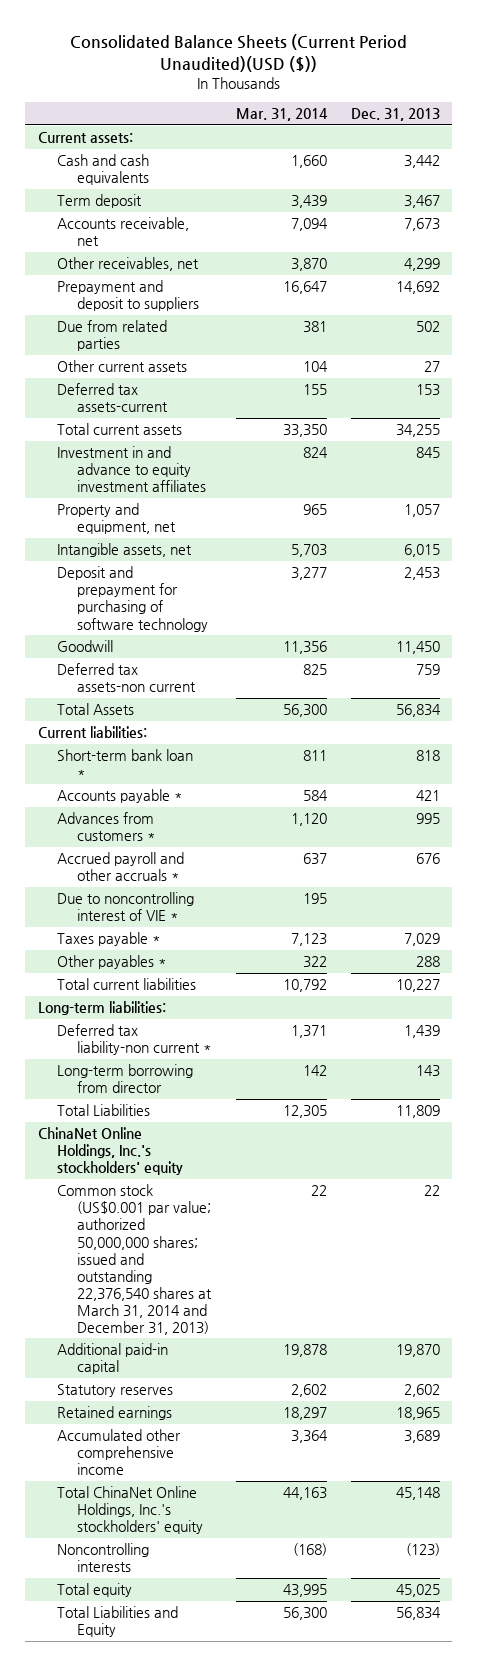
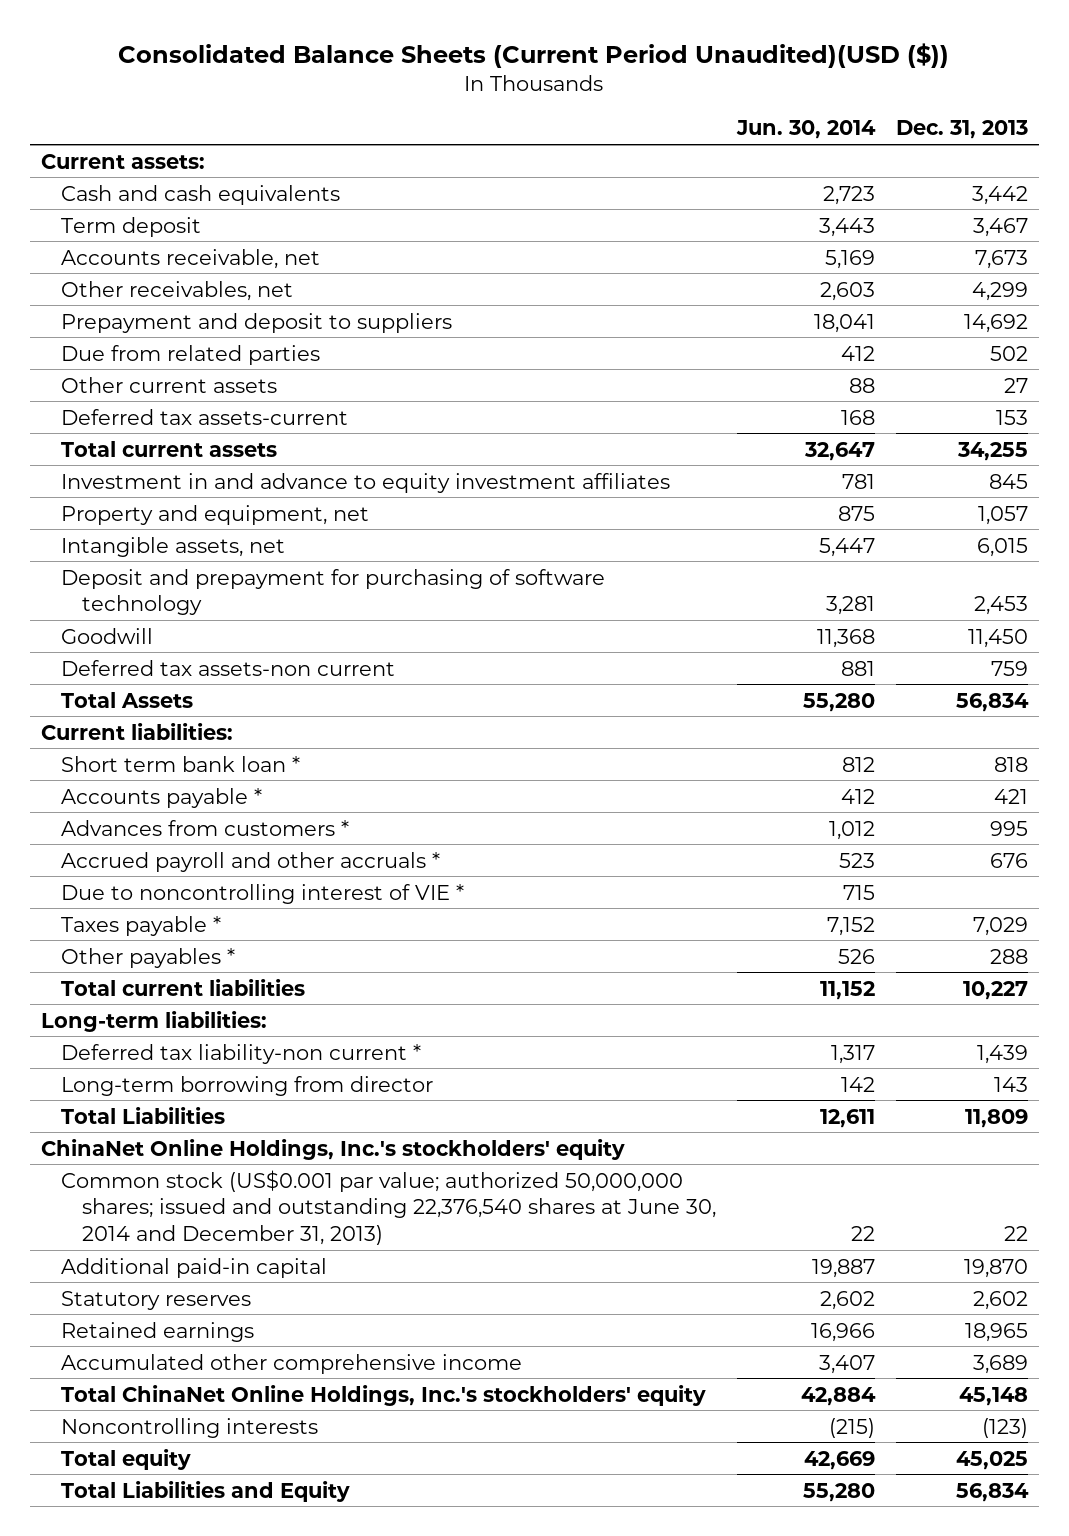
[235,108,328,122] Mar. 31, 2014 -> none
none -> [736,120,877,140] Jun. 30, 2014
[57,749,194,778] Short-term bank loan * -> [61,755,301,772] Short term bank loan *
[57,1184,213,1335] Common stock (US$0.001 par value; authorized 50,000,000 shares; issued and outstanding 22,376,540 shares at March 31, 2014 and December 31, 2013) -> [61,1169,717,1246] Common stock (US$0.001 par value; authorized 50,000,000 shares; issued and outstanding 22,376,540 shares at June 30, 2014 and December 31, 2013)

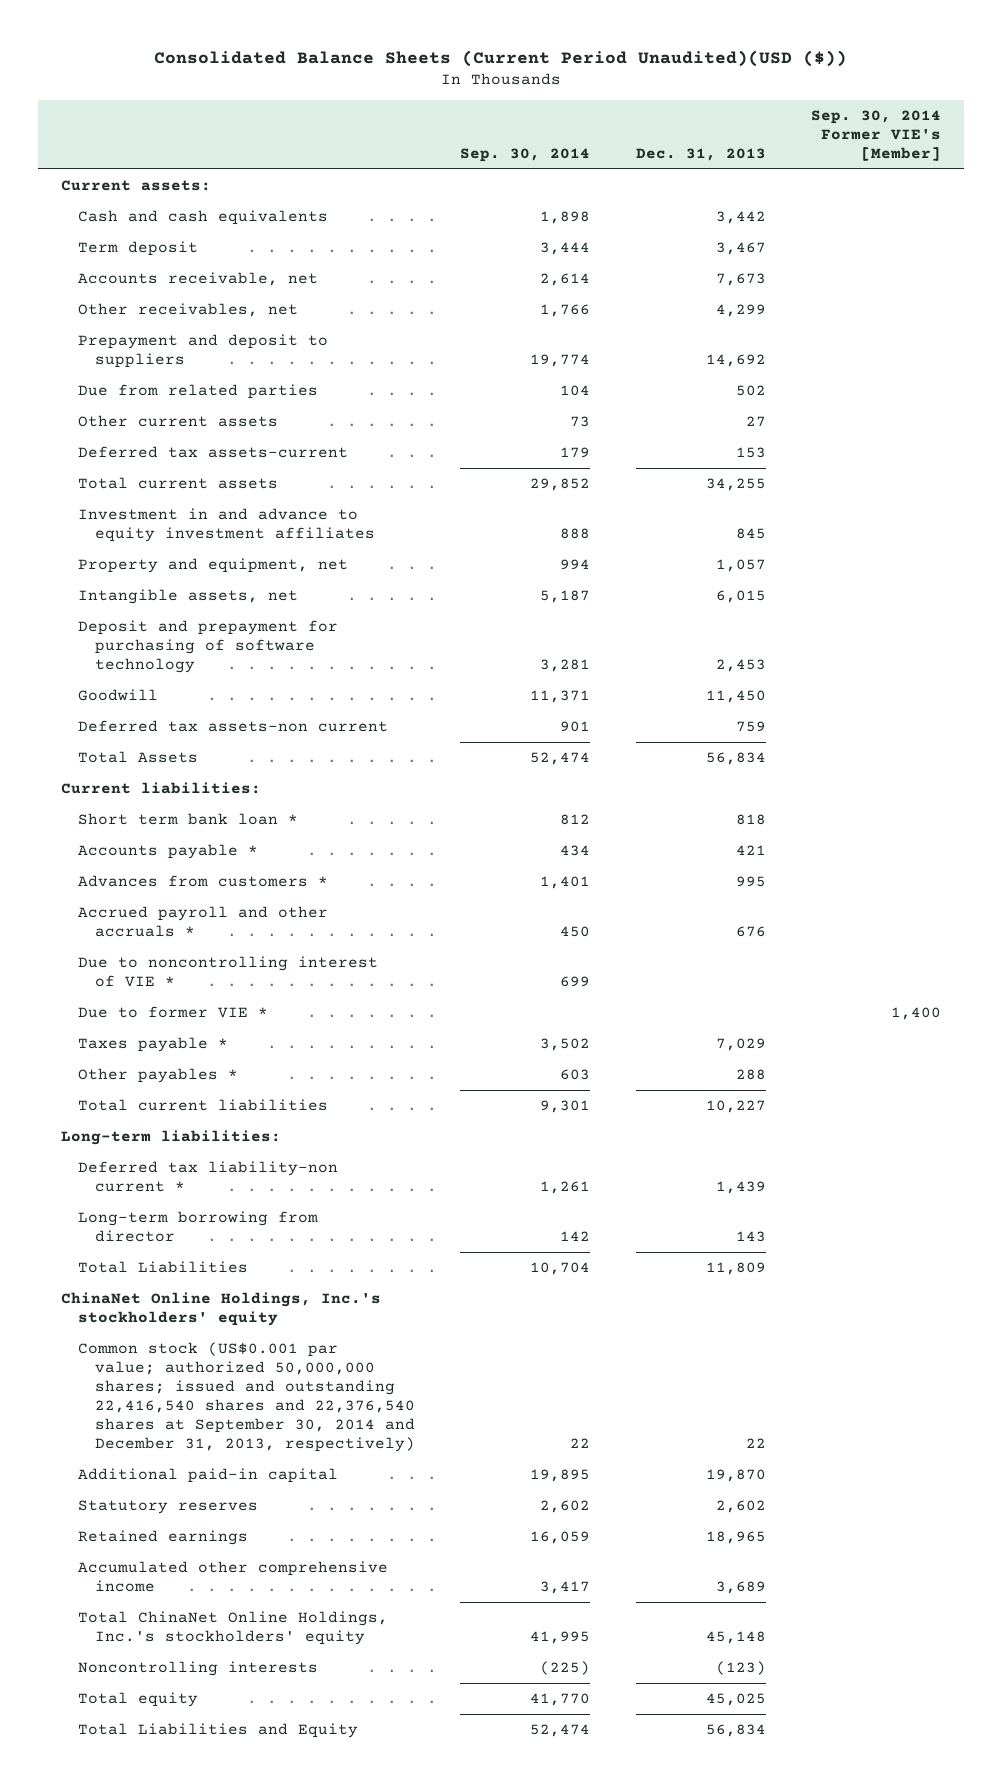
[736,120,877,140] Jun. 30, 2014 -> none
none -> [460,147,591,162] Sep. 30, 2014
none -> [811,110,942,161] Sep. 30, 2014 Former VIE's [Member]
none -> [77,1006,268,1019] Due to former VIE *
[61,1169,717,1246] Common stock (US$0.001 par value; authorized 50,000,000 shares; issued and outstanding 22,376,540 shares at June 30, 2014 and December 31, 2013) -> [77,1342,415,1452] Common stock (US$0.001 par value; authorized 50,000,000 shares; issued and outstanding 22,416,540 shares and 22,376,540 shares at September 30, 2014 and December 31, 2013, respectively)

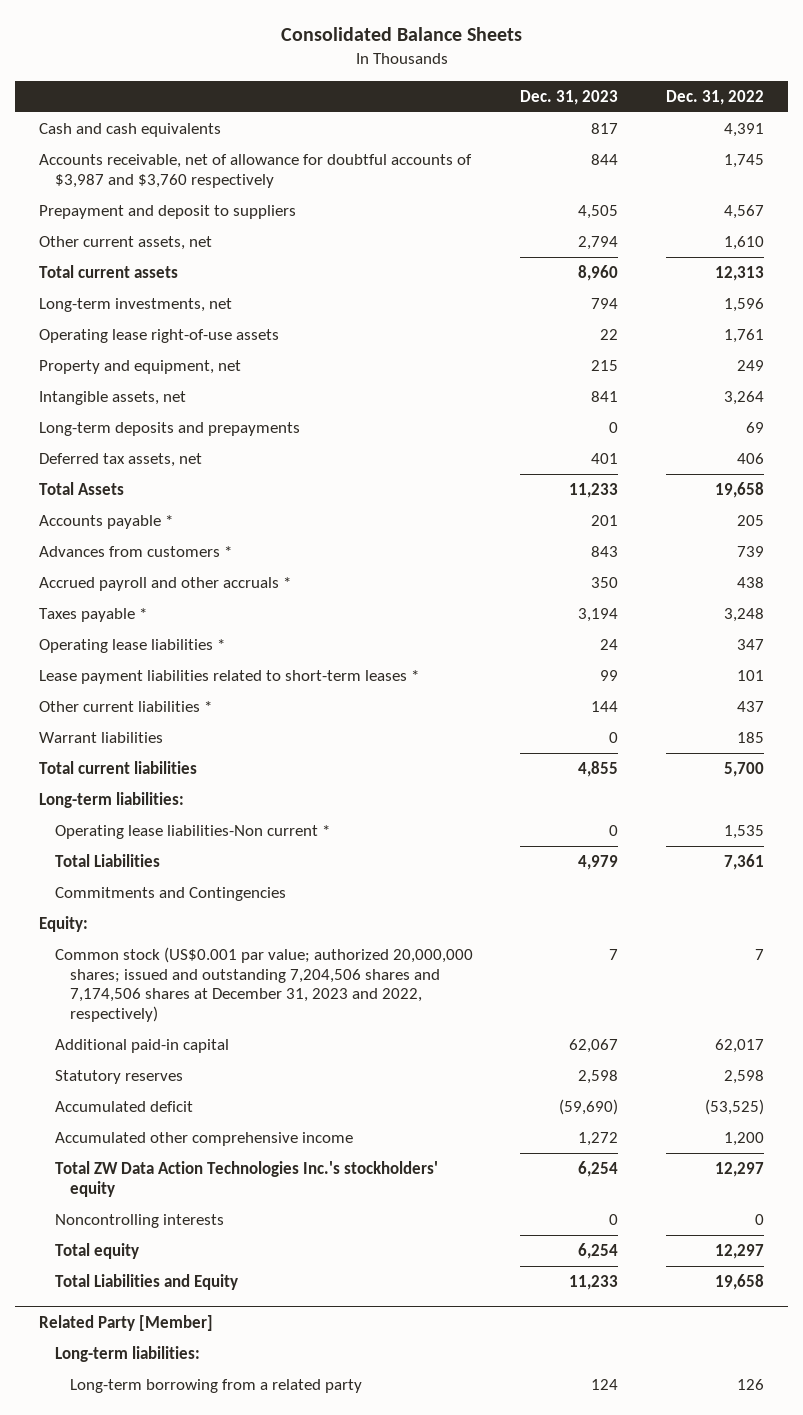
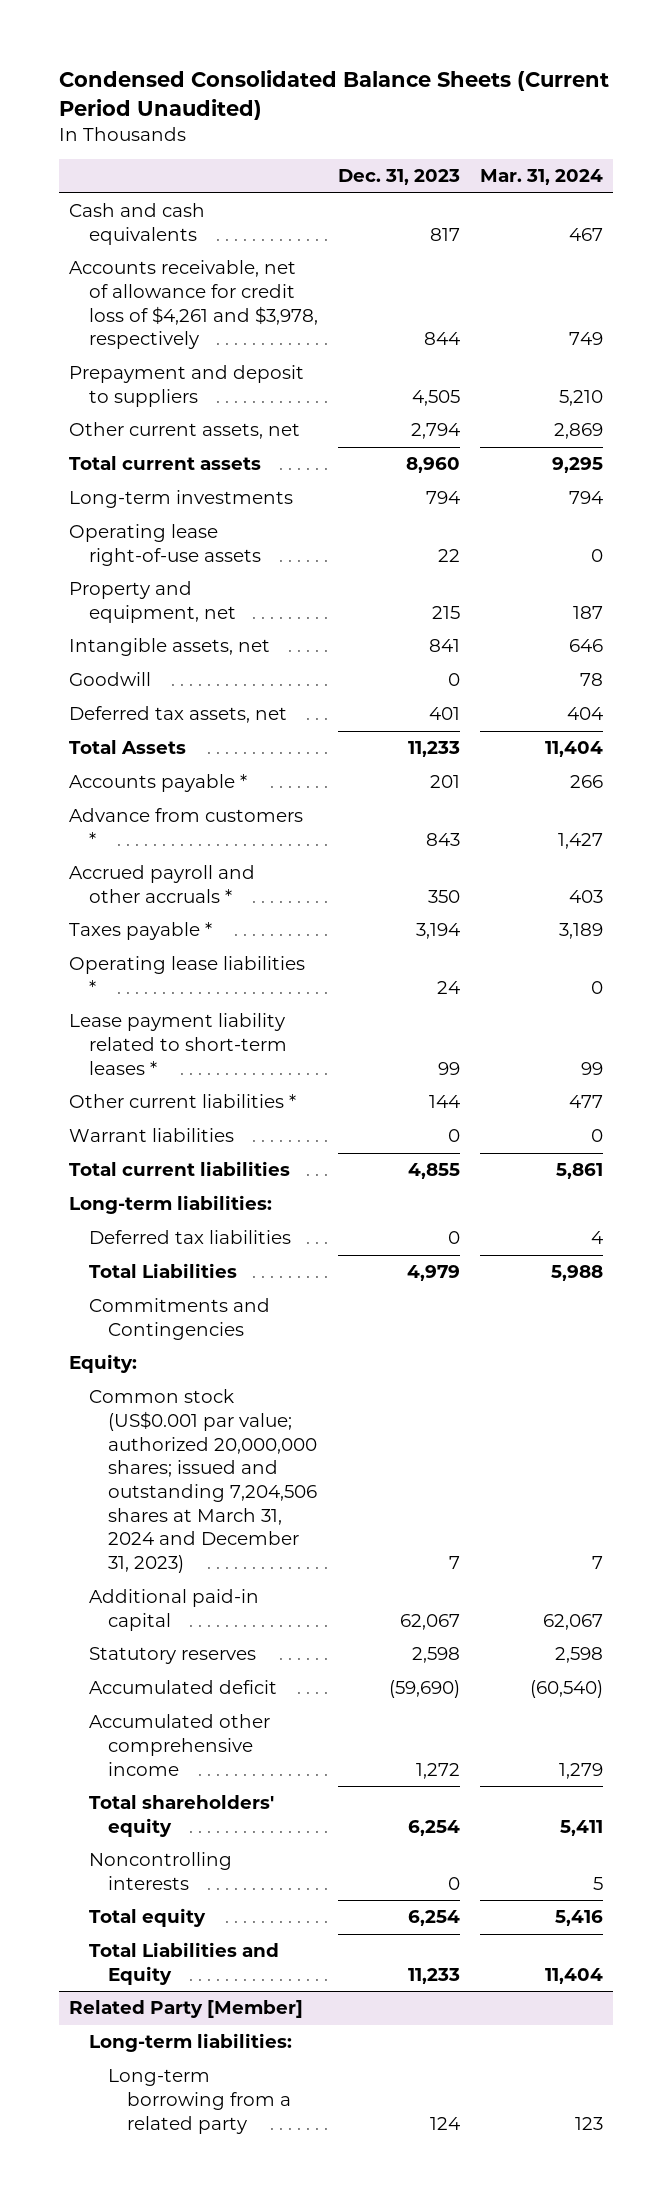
[280,27,522,42] Consolidated Balance Sheets -> [59,70,610,120] Condensed Consolidated Balance Sheets (Current Period Unaudited)
[666,89,765,105] Dec. 31, 2022 -> none
none -> [479,169,603,186] Mar. 31, 2024
[39,154,473,188] Accounts receivable, net of allowance for doubtful accounts of $3,987 and $3,760 respectively -> [69,260,318,350] Accounts receivable, net of allowance for credit loss of $4,261 and $3,978, respectively
[39,298,233,313] Long-term investments, net -> [69,490,294,509] Long-term investments
[39,422,301,437] Long-term deposits and prepayments -> none
none -> [69,672,152,687] Goodwill
[39,546,233,558] Advances from customers * -> [69,808,304,846] Advance from customers *
[39,670,420,685] Lease payment liabilities related to short-term leases * -> [69,1013,287,1075] Lease payment liability related to short-term leases *
[54,825,330,840] Operating lease liabilities-Non current * -> none
none -> [88,1230,291,1245] Deferred tax liabilities
[54,947,473,1022] Common stock (US$0.001 par value; authorized 20,000,000 shares; issued and outstanding 7,204,506 shares and 7,174,506 shares at December 31, 2023 and 2022, respectively) -> [88,1389,317,1574] Common stock (US$0.001 par value; authorized 20,000,000 shares; issued and outstanding 7,204,506 shares at March 31, 2024 and December 31, 2023)
[54,1161,438,1197] Total ZW Data Action Technologies Inc.'s stockholders' equity -> [88,1795,274,1837] Total shareholders' equity

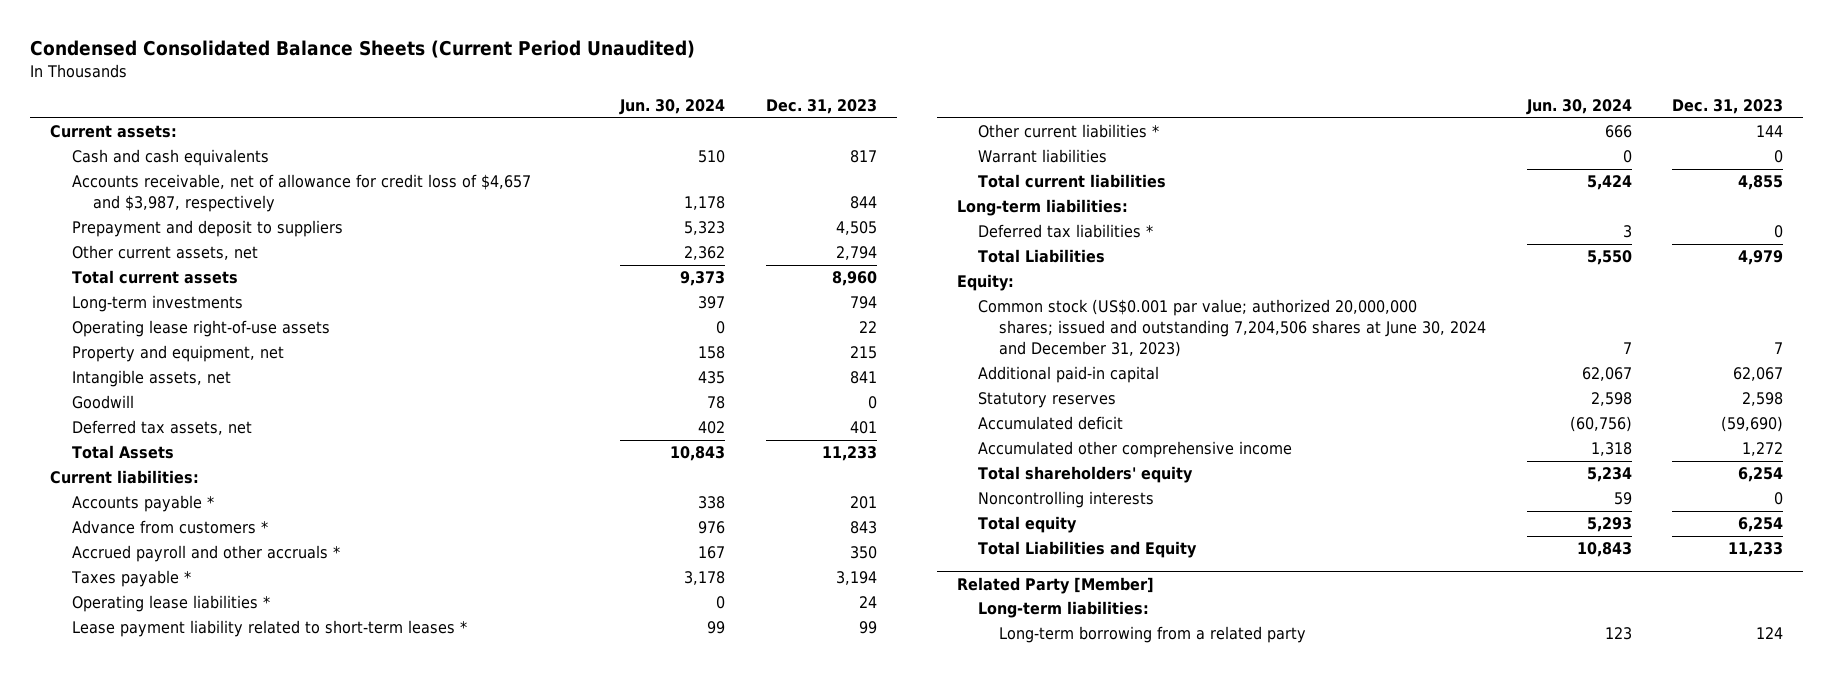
[479,169,603,186] Mar. 31, 2024 -> none
none -> [619,98,726,115] Jun. 30, 2024
none -> [50,125,178,139] Current assets:
[69,260,318,350] Accounts receivable, net of allowance for credit loss of $4,261 and $3,978, respectively -> [71,174,531,213] Accounts receivable, net of allowance for credit loss of $4,657 and $3,987, respectively
none -> [50,470,200,485] Current liabilities:
[88,1230,291,1245] Deferred tax liabilities -> [978,224,1154,239] Deferred tax liabilities *
[88,1298,270,1340] Commitments and Contingencies -> none
[88,1389,317,1574] Common stock (US$0.001 par value; authorized 20,000,000 shares; issued and outstanding 7,204,506 shares at March 31, 2024 and December 31, 2023) -> [978,299,1487,357] Common stock (US$0.001 par value; authorized 20,000,000 shares; issued and outstanding 7,204,506 shares at June 30, 2024 and December 31, 2023)

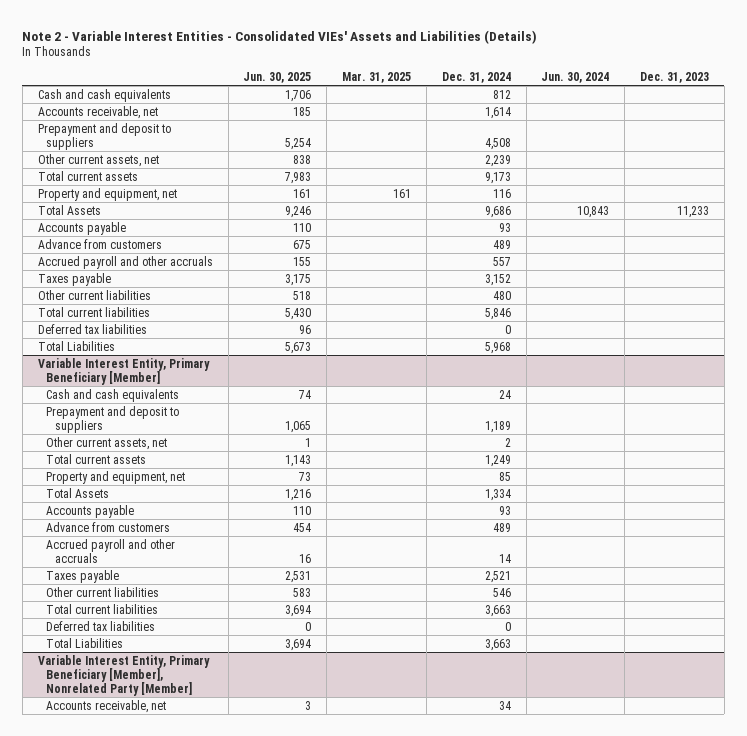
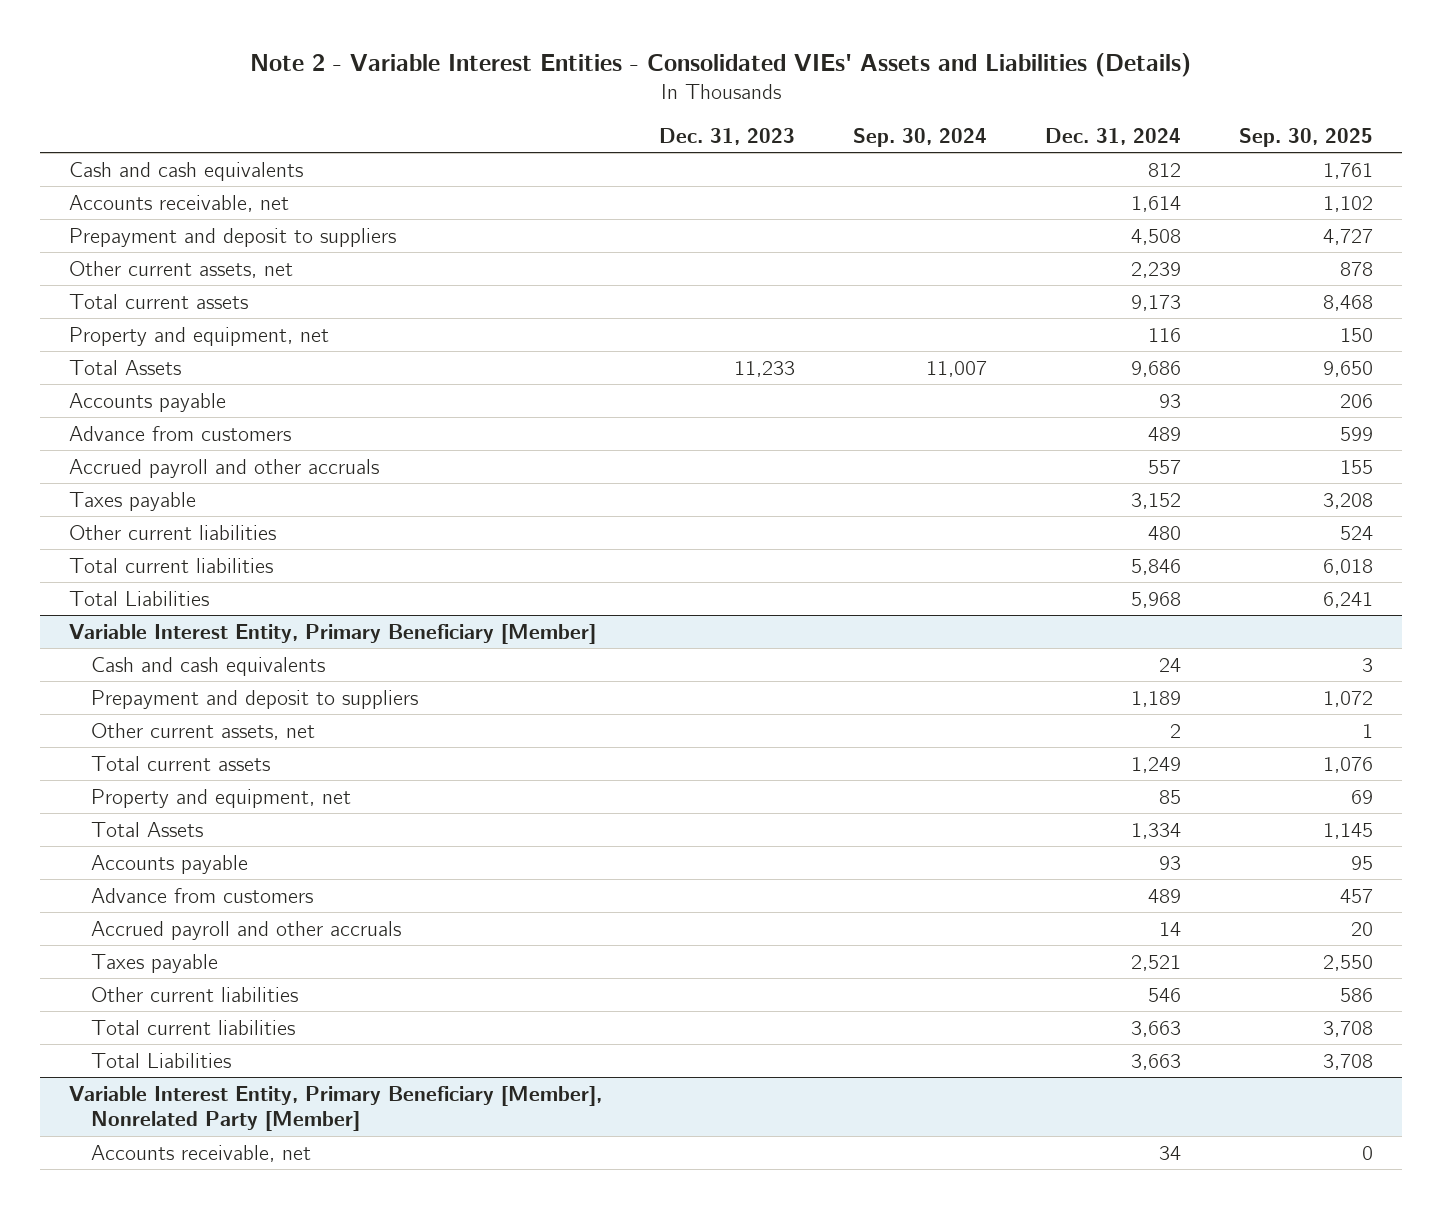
[243,71,312,83] Jun. 30, 2025 -> none
[342,71,412,83] Mar. 31, 2025 -> none
[541,71,610,83] Jun. 30, 2024 -> none
none -> [853,127,988,147] Sep. 30, 2024
none -> [1239,127,1374,147] Sep. 30, 2025
[37,323,147,334] Deferred tax liabilities -> none
[46,620,156,631] Deferred tax liabilities -> none

